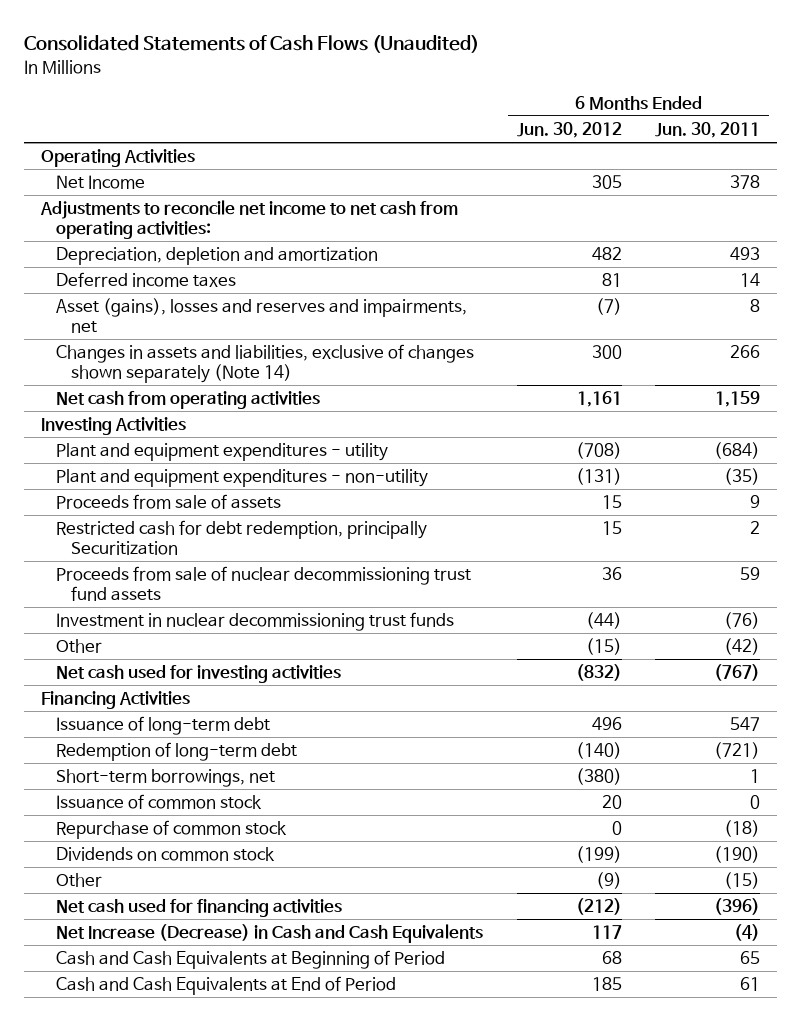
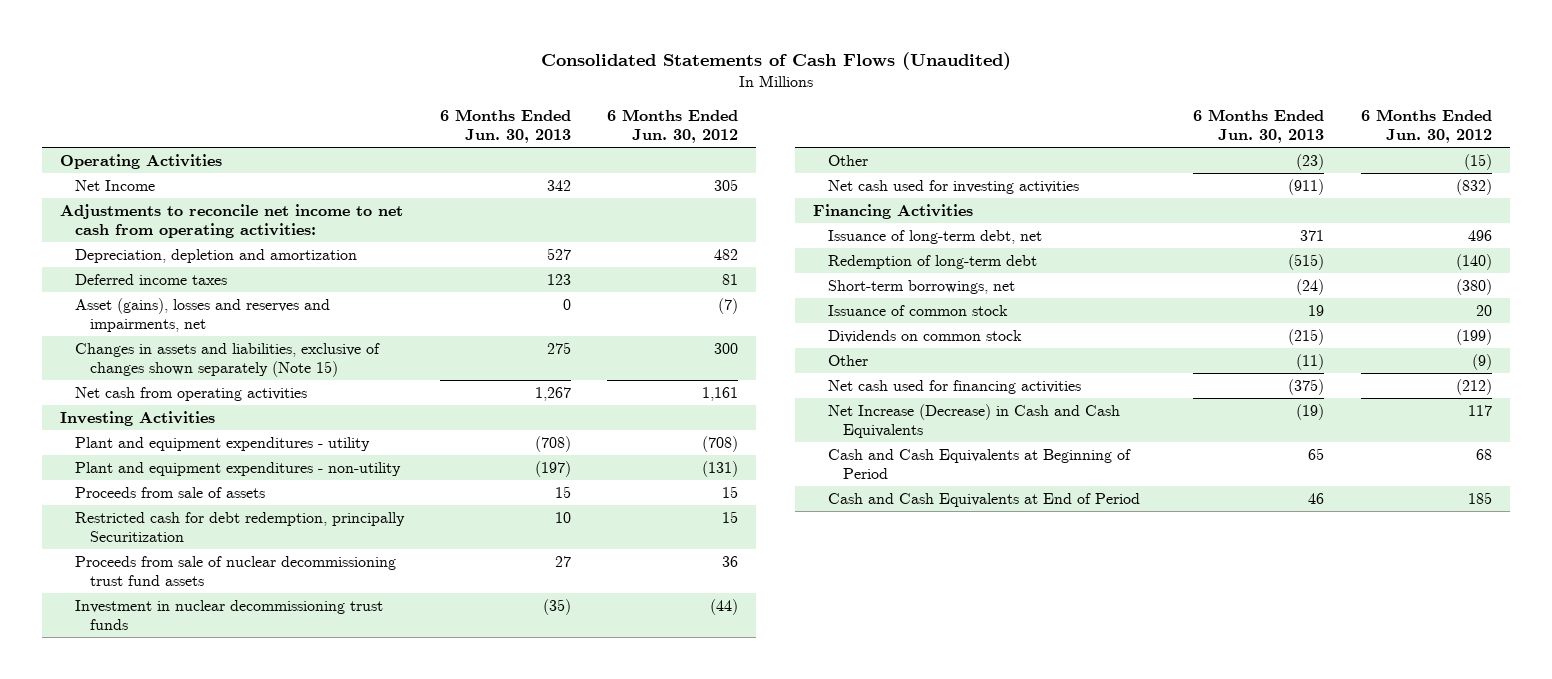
[655,122,761,139] Jun. 30, 2011 -> none
none -> [440,108,572,143] 6 Months Ended Jun. 30, 2013
[56,344,475,383] Changes in assets and liabilities, exclusive of changes shown separately (Note 14) -> [75,343,381,377] Changes in assets and liabilities, exclusive of changes shown separately (Note 15)
[56,716,271,736] Issuance of long-term debt -> [828,230,1043,245] Issuance of long-term debt, net
[56,820,288,840] Repurchase of common stock -> none

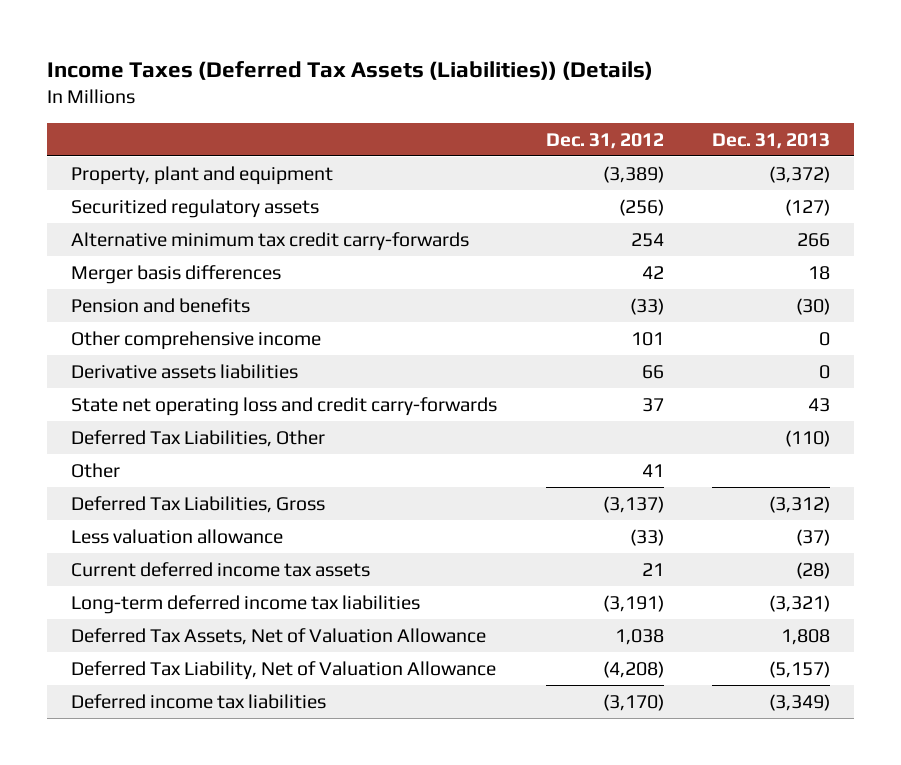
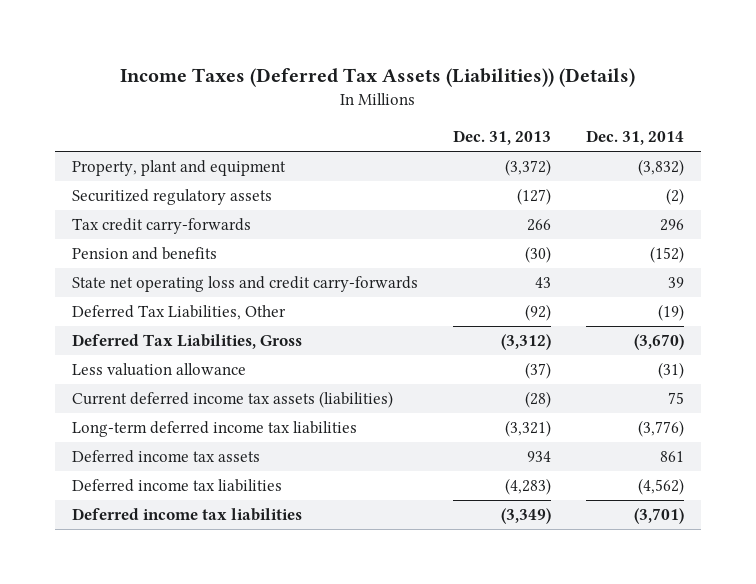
[545,132,664,149] Dec. 31, 2012 -> none
none -> [585,130,684,146] Dec. 31, 2014
[71,264,282,284] Merger basis differences -> none
[71,231,470,251] Alternative minimum tax credit carry-forwards -> [72,218,252,235] Tax credit carry-forwards
[71,330,322,350] Other comprehensive income -> none
[71,363,299,379] Derivative assets liabilities -> none
[71,462,121,478] Other -> none
[784,429,830,447] (110) -> [525,304,552,322] (92)
[71,561,371,577] Current deferred income tax assets -> [72,391,394,409] Current deferred income tax assets (liabilities)
[71,627,487,645] Deferred Tax Assets, Net of Valuation Allowance -> [72,450,261,464] Deferred income tax assets
[780,628,830,645] 1,808 -> [527,451,552,463] 934
[71,660,497,680] Deferred Tax Liability, Net of Valuation Allowance -> [72,479,283,493] Deferred income tax liabilities
[768,660,830,678] (5,157) -> [505,478,552,496] (4,283)

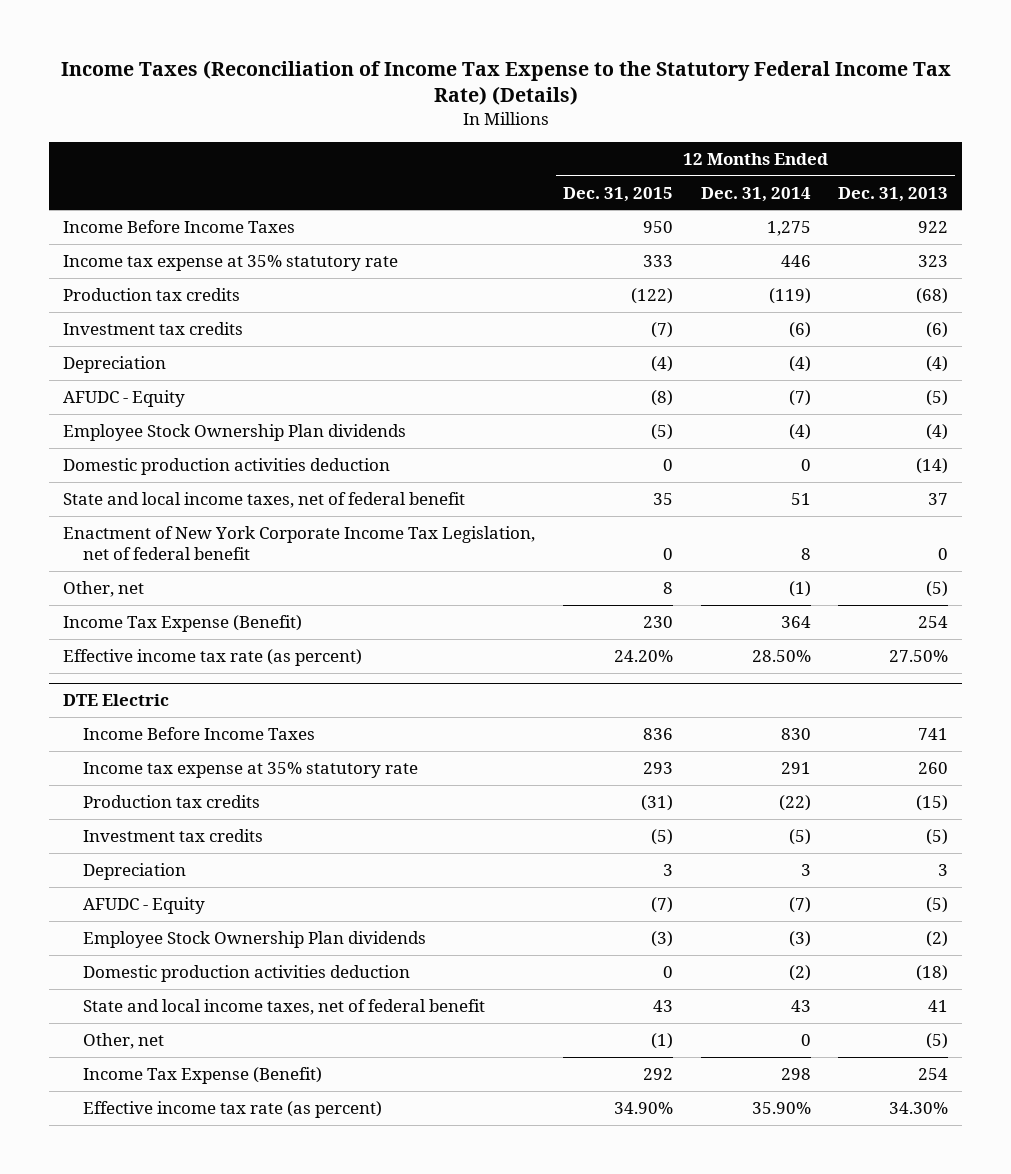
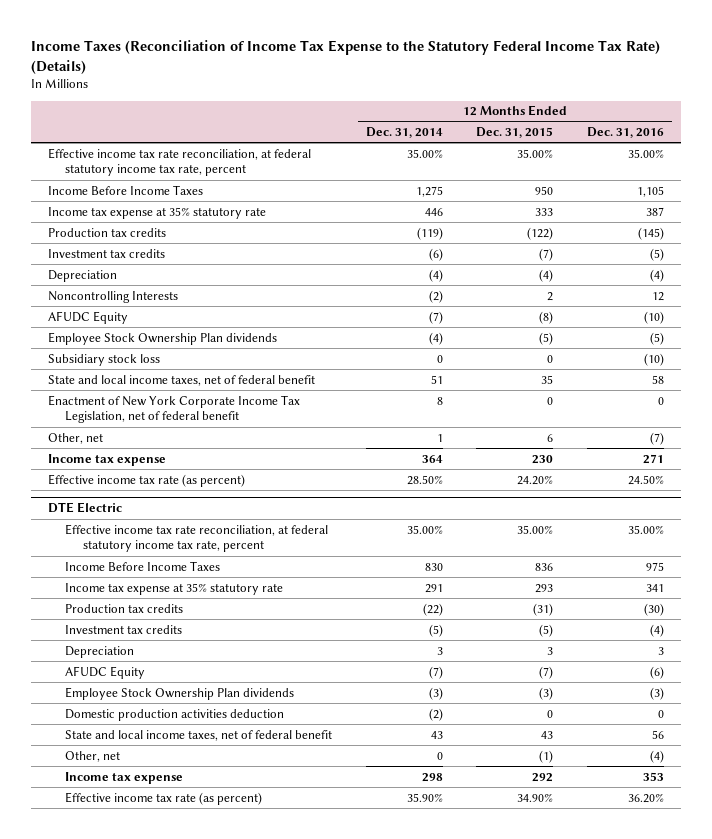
[838,186,949,202] Dec. 31, 2013 -> none
none -> [586,126,664,138] Dec. 31, 2016
none -> [47,147,311,177] Effective income tax rate reconciliation, at federal statutory income tax rate, percent
none -> [47,290,178,303] Noncontrolling Interests
[63,390,186,408] AFUDC - Equity -> [47,310,128,324] AFUDC Equity
[63,458,391,476] Domestic production activities deduction -> none
none -> [47,353,160,366] Subsidiary stock loss
[662,582,673,595] 8 -> [547,433,554,442] 6
[788,581,811,598] (1) -> [436,433,443,442] 1
[63,615,303,633] Income Tax Expense (Benefit) -> [47,453,166,466] Income tax expense
none -> [65,523,329,553] Effective income tax rate reconciliation, at federal statutory income tax rate, percent
[82,897,205,915] AFUDC - Equity -> [65,665,146,679] AFUDC Equity
[82,1067,322,1085] Income Tax Expense (Benefit) -> [65,771,184,784] Income tax expense

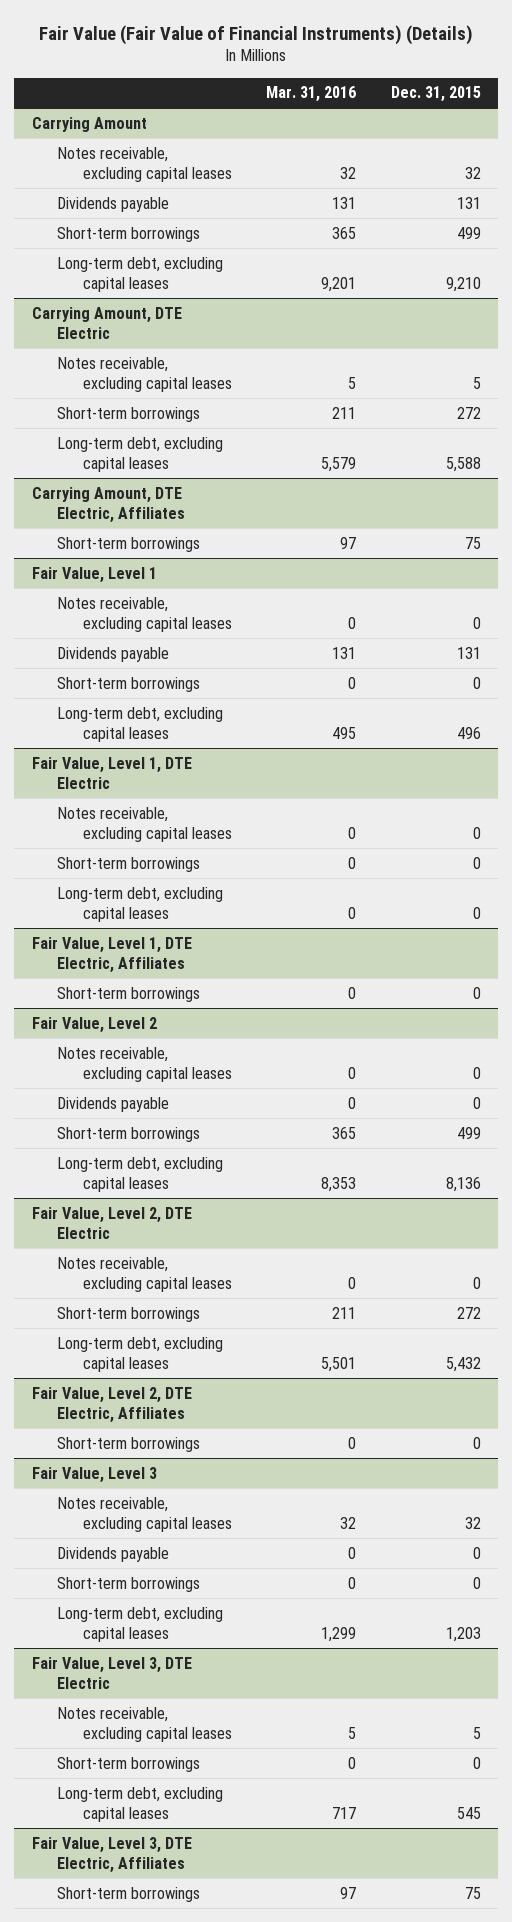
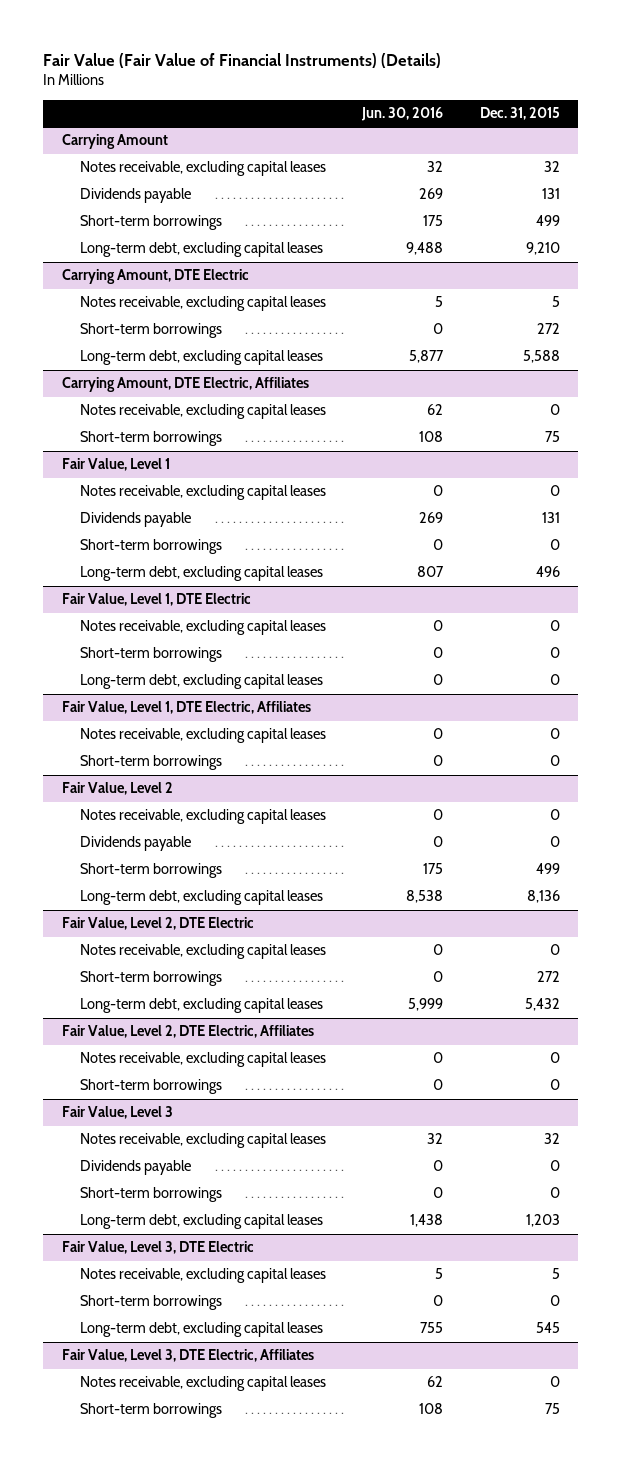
[266,86,357,103] Mar. 31, 2016 -> none
none -> [361,107,444,122] Jun. 30, 2016
none -> [79,404,326,420] Notes receivable, excluding capital leases
none -> [79,728,326,744] Notes receivable, excluding capital leases
none -> [79,1052,326,1068] Notes receivable, excluding capital leases
none -> [79,1376,326,1392] Notes receivable, excluding capital leases

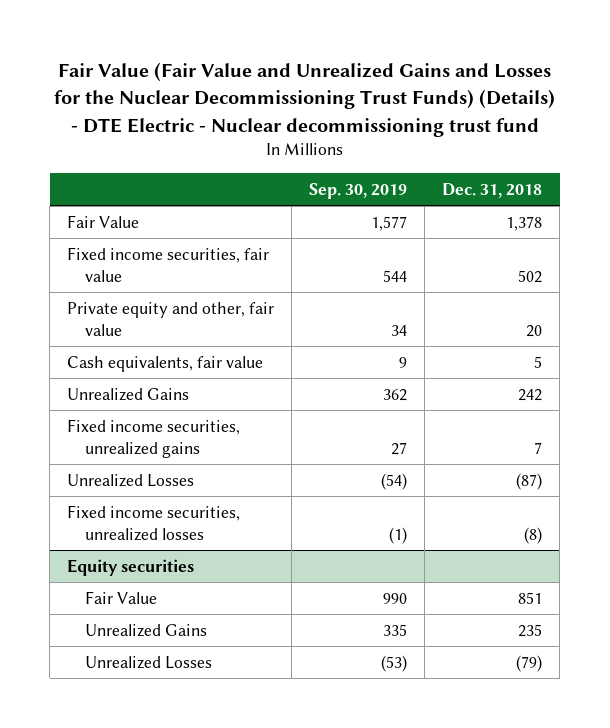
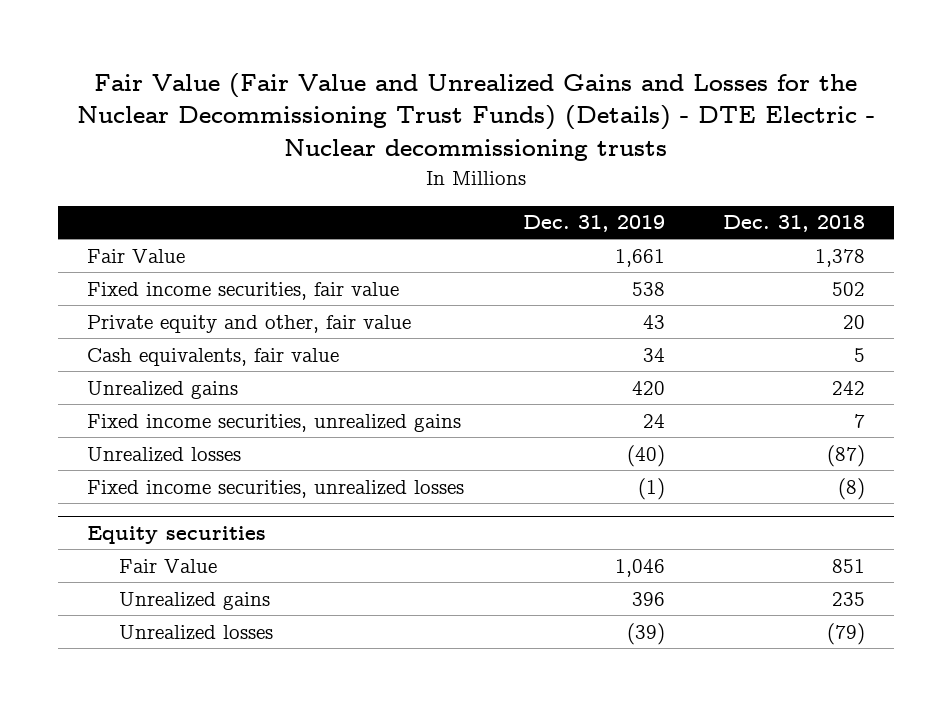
[53,62,555,137] Fair Value (Fair Value and Unrealized Gains and Losses for the Nuclear Decommissioning Trust Funds) (Details) - DTE Electric - Nuclear decommissioning trust fund -> [77,72,876,162] Fair Value (Fair Value and Unrealized Gains and Losses for the Nuclear Decommissioning Trust Funds) (Details) - DTE Electric - Nuclear decommissioning trusts
[309,182,408,199] Sep. 30, 2019 -> none
none -> [522,215,665,233] Dec. 31, 2019
[67,387,190,401] Unrealized Gains -> [87,380,239,399] Unrealized gains
[67,473,195,487] Unrealized Losses -> [87,446,242,462] Unrealized losses
[85,623,208,637] Unrealized Gains -> [119,591,271,610] Unrealized gains
[85,655,213,669] Unrealized Losses -> [119,624,274,640] Unrealized losses

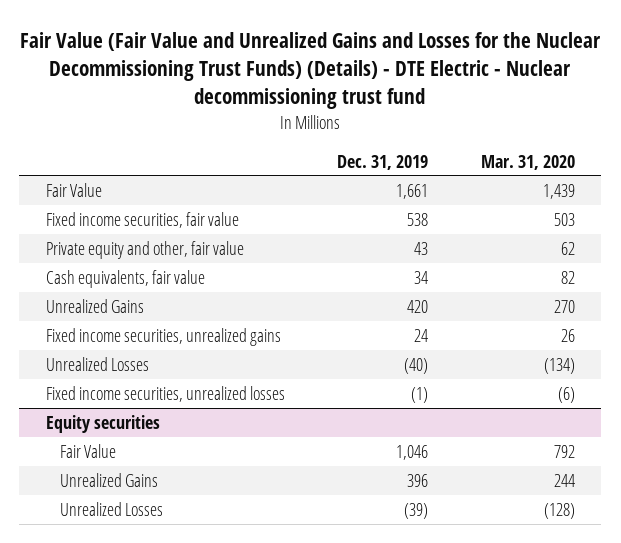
[77,72,876,162] Fair Value (Fair Value and Unrealized Gains and Losses for the Nuclear Decommissioning Trust Funds) (Details) - DTE Electric - Nuclear decommissioning trusts -> [20,31,602,110] Fair Value (Fair Value and Unrealized Gains and Losses for the Nuclear Decommissioning Trust Funds) (Details) - DTE Electric - Nuclear decommissioning trust fund
[723,215,866,233] Dec. 31, 2018 -> none
none -> [481,154,576,170] Mar. 31, 2020
[87,380,239,399] Unrealized gains -> [45,298,144,313] Unrealized Gains
[87,446,242,462] Unrealized losses -> [45,356,149,371] Unrealized Losses
[119,591,271,610] Unrealized gains -> [59,472,158,487] Unrealized Gains
[119,624,274,640] Unrealized losses -> [59,501,163,516] Unrealized Losses

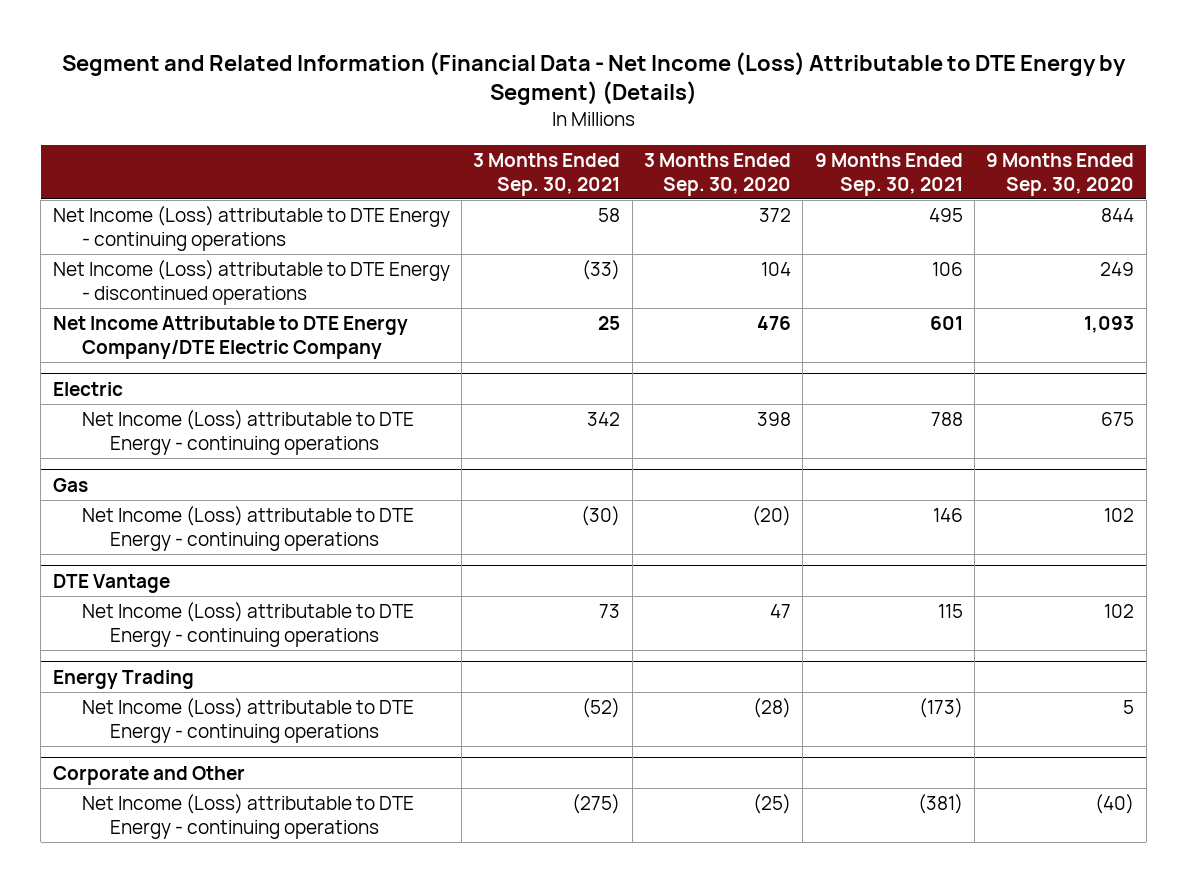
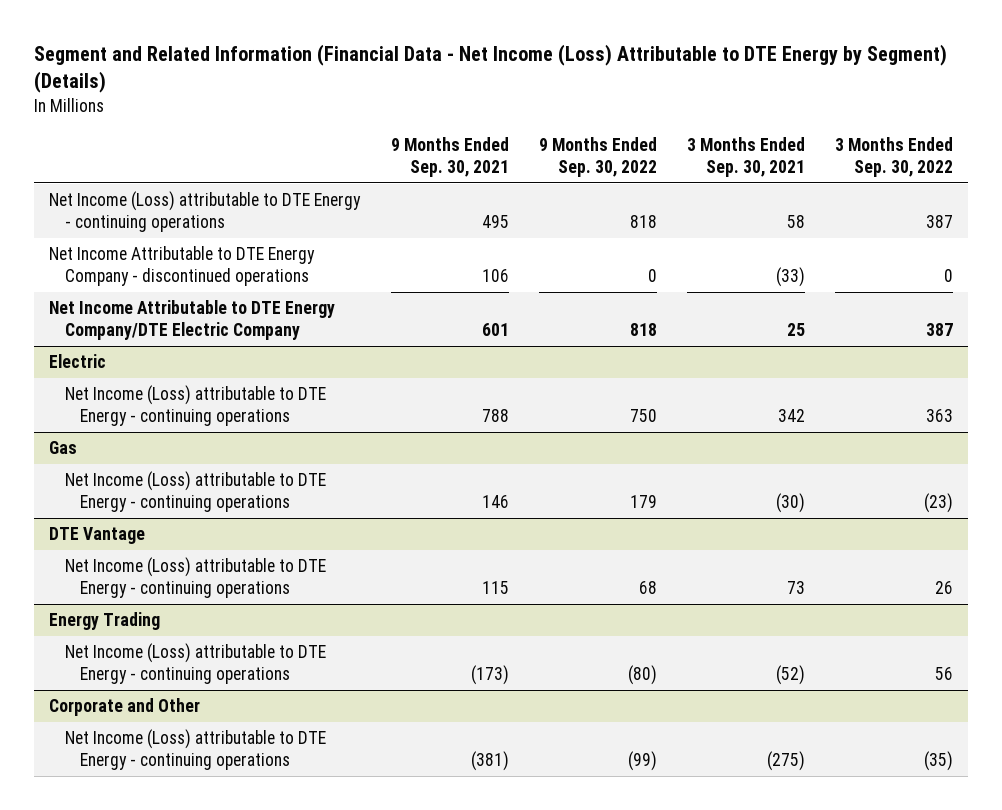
[644,153,792,196] 3 Months Ended Sep. 30, 2020 -> none
[986,153,1135,196] 9 Months Ended Sep. 30, 2020 -> none
none -> [538,137,657,178] 9 Months Ended Sep. 30, 2022
none -> [834,137,953,178] 3 Months Ended Sep. 30, 2022
[52,260,450,305] Net Income (Loss) attributable to DTE Energy - discontinued operations -> [49,245,316,287] Net Income Attributable to DTE Energy Company - discontinued operations

